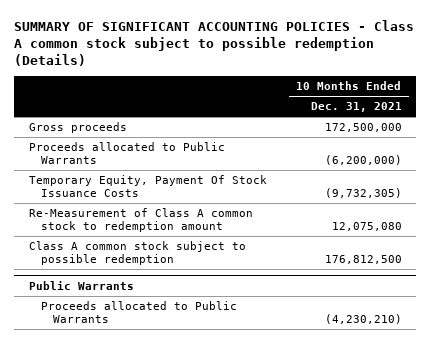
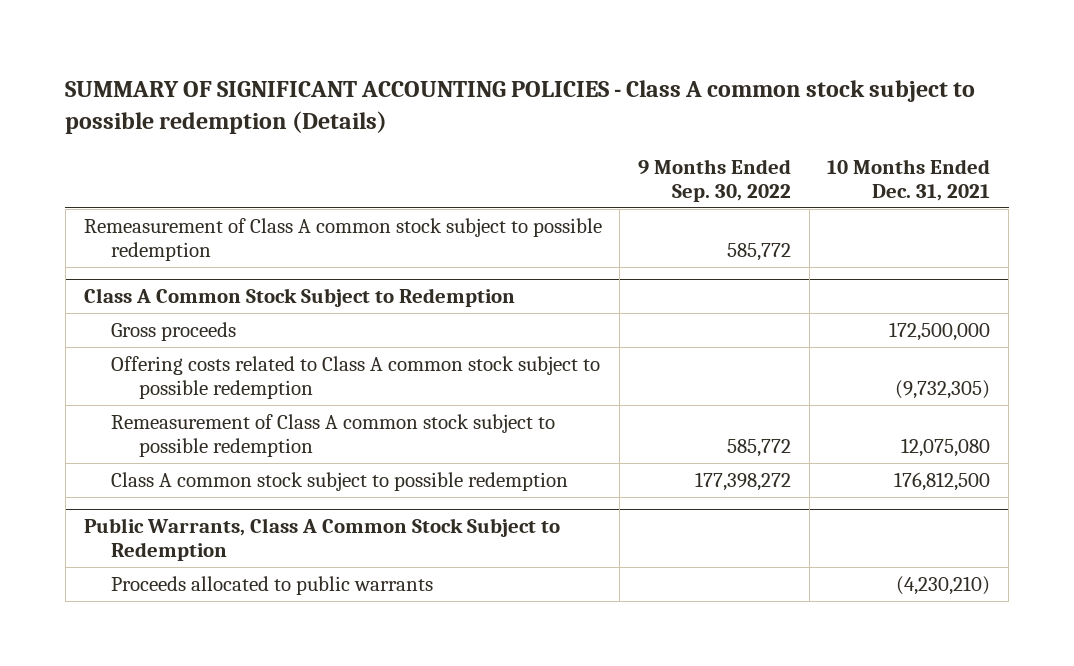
none -> [638,158,792,202] 9 Months Ended Sep. 30, 2022
none -> [83,217,602,262] Remeasurement of Class A common stock subject to possible redemption
none -> [83,288,515,308] Class A Common Stock Subject to Redemption
[28,142,225,164] Proceeds allocated to Public Warrants -> none
[28,175,267,197] Temporary Equity, Payment Of Stock Issuance Costs -> [111,355,601,400] Offering costs related to Class A common stock subject to possible redemption
[28,208,253,232] Re-Measurement of Class A common stock to redemption amount -> [111,413,556,458] Remeasurement of Class A common stock subject to possible redemption
[28,280,134,290] Public Warrants -> none
none -> [83,518,560,562] Public Warrants, Class A Common Stock Subject to Redemption
[40,301,237,323] Proceeds allocated to Public Warrants -> [111,575,434,595] Proceeds allocated to public warrants

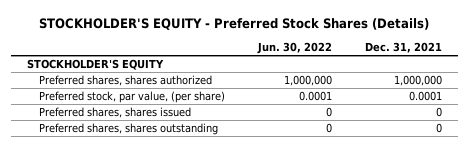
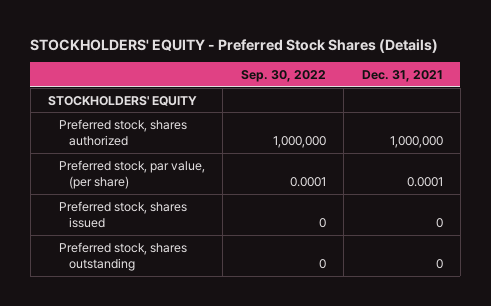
[39,17,430,30] STOCKHOLDER'S EQUITY - Preferred Stock Shares (Details) -> [30,38,439,53] STOCKHOLDERS' EQUITY - Preferred Stock Shares (Details)
[256,42,332,55] Jun. 30, 2022 -> none
none -> [240,69,326,82] Sep. 30, 2022
[27,59,165,71] STOCKHOLDER'S EQUITY -> [48,95,198,106] STOCKHOLDERS' EQUITY
[39,75,213,87] Preferred shares, shares authorized -> [58,118,187,146] Preferred stock, shares authorized
[39,107,192,119] Preferred shares, shares issued -> [58,200,187,228] Preferred stock, shares issued
[39,123,219,136] Preferred shares, shares outstanding -> [58,241,187,271] Preferred stock, shares outstanding

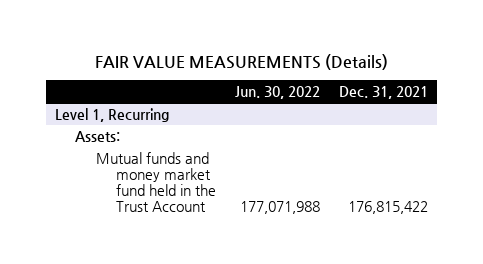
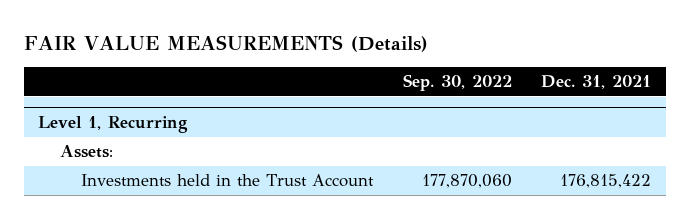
[234,85,320,99] Jun. 30, 2022 -> none
none -> [402,74,512,92] Sep. 30, 2022
[95,151,216,213] Mutual funds and money market fund held in the Trust Account -> [81,174,375,188] Investments held in the Trust Account

